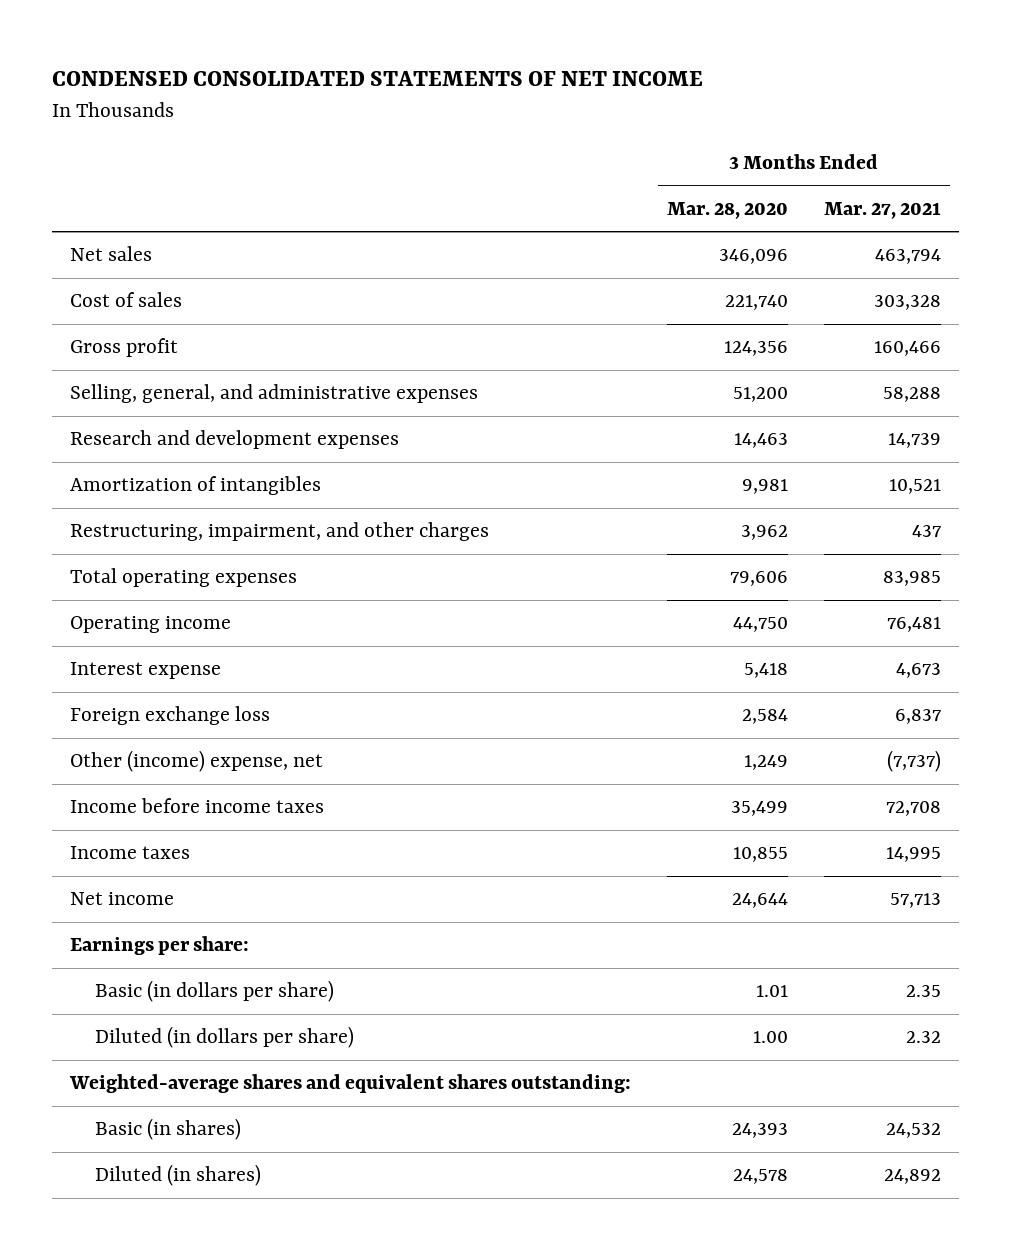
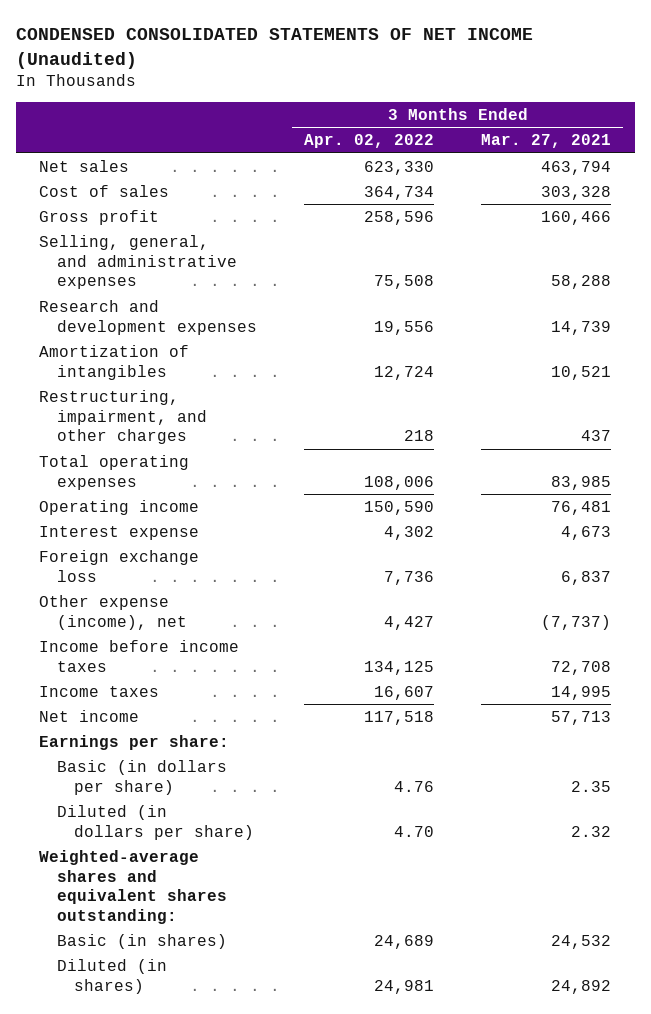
[51,71,703,87] CONDENSED CONSOLIDATED STATEMENTS OF NET INCOME -> [15,28,533,69] CONDENSED CONSOLIDATED STATEMENTS OF NET INCOME (Unaudited)
[666,201,788,219] Mar. 28, 2020 -> none
none -> [304,134,435,149] Apr. 02, 2022
[69,750,323,773] Other (income) expense, net -> [39,594,187,630] Other expense (income), net

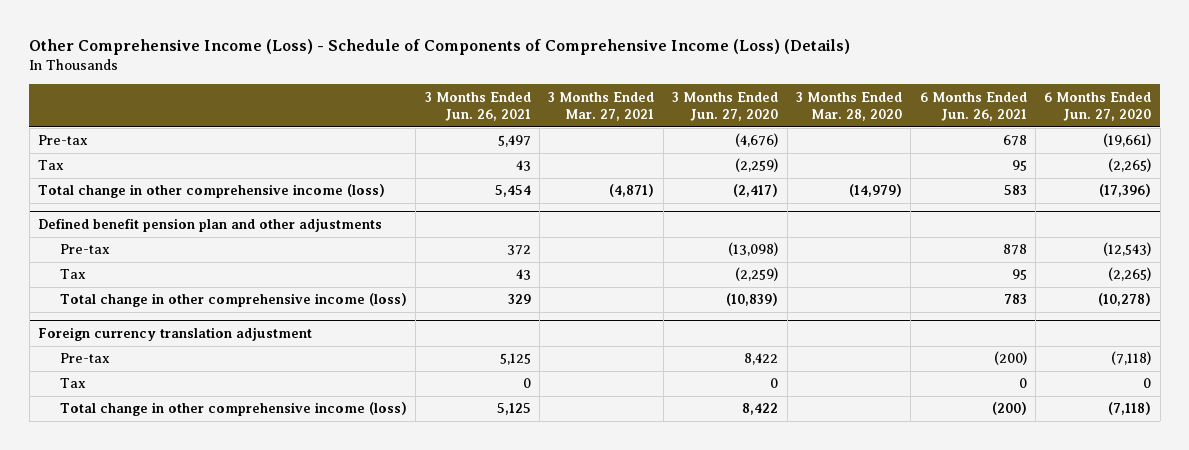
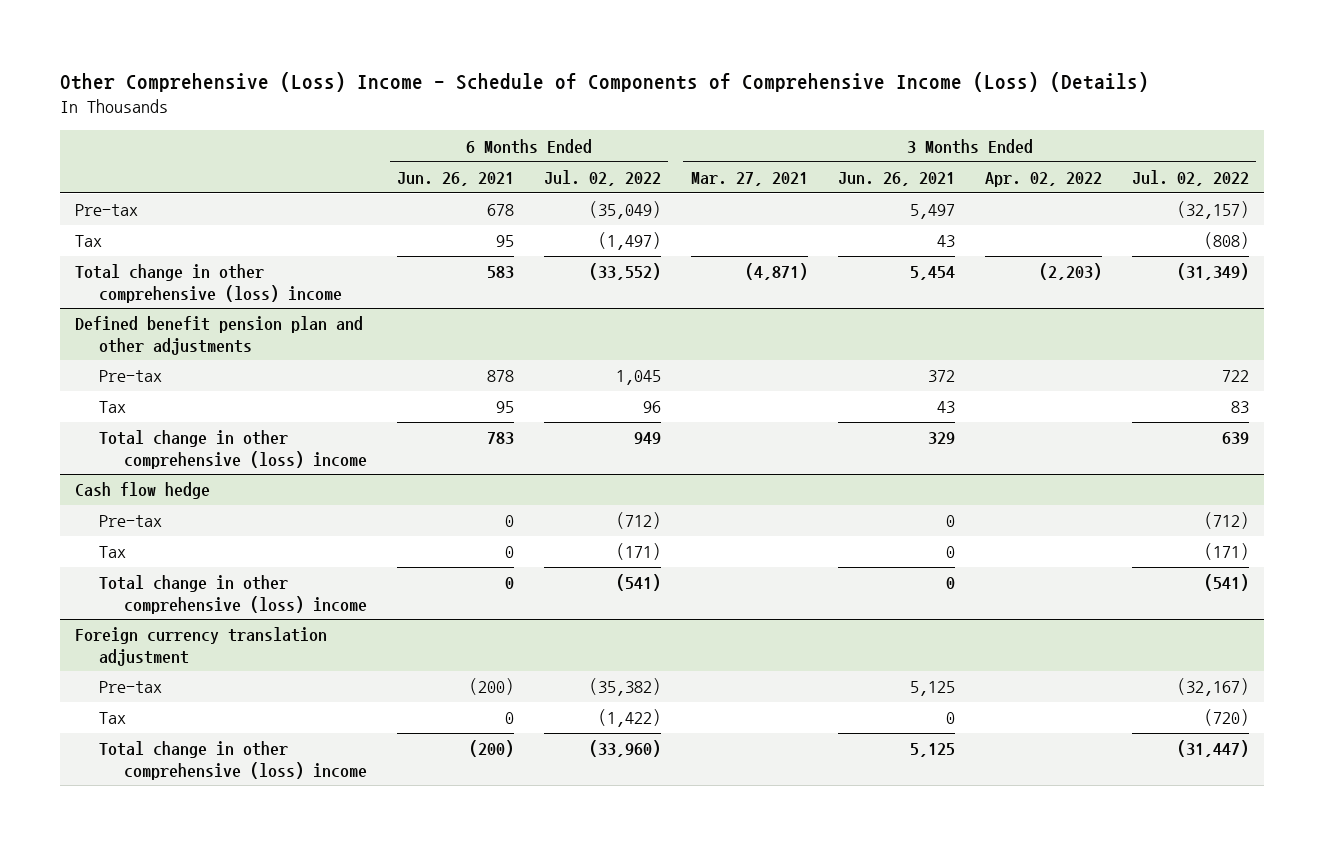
[29,39,851,56] Other Comprehensive Income (Loss) - Schedule of Components of Comprehensive Income (Loss) (Details) -> [59,71,1149,92] Other Comprehensive (Loss) Income - Schedule of Components of Comprehensive Income (Loss) (Details)
[672,91,779,121] 3 Months Ended Jun. 27, 2020 -> none
[795,91,902,121] 3 Months Ended Mar. 28, 2020 -> none
[1044,91,1152,121] 6 Months Ended Jun. 27, 2020 -> none
none -> [543,170,661,187] Jul. 02, 2022
none -> [984,172,1102,188] Apr. 02, 2022
none -> [1131,170,1249,187] Jul. 02, 2022
[38,184,386,199] Total change in other comprehensive income (loss) -> [74,264,343,303] Total change in other comprehensive (loss) income
[60,293,408,308] Total change in other comprehensive income (loss) -> [99,430,368,469] Total change in other comprehensive (loss) income
none -> [74,482,210,500] Cash flow hedge
none -> [99,515,163,528] Pre-tax
none -> [99,546,127,559] Tax
none -> [99,575,368,614] Total change in other comprehensive (loss) income
[60,402,408,417] Total change in other comprehensive income (loss) -> [99,741,368,780] Total change in other comprehensive (loss) income

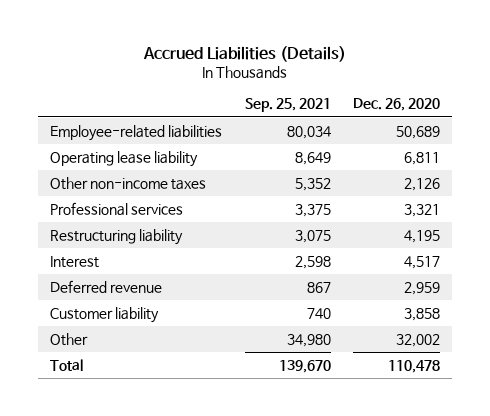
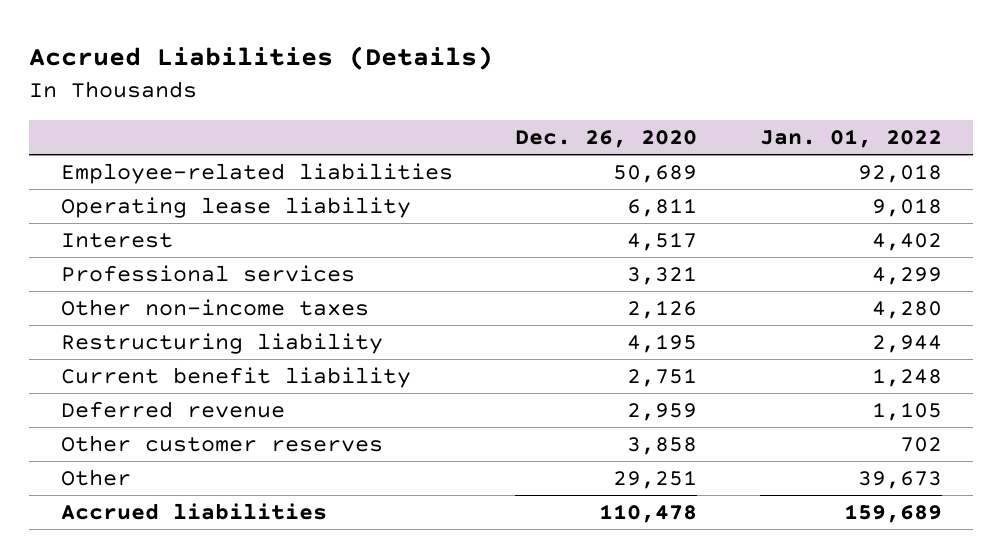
[244,98,331,113] Sep. 25, 2021 -> none
none -> [759,129,942,149] Jan. 01, 2022
[49,255,99,268] Interest -> [60,232,173,248] Interest
[49,176,206,190] Other non-income taxes -> [60,298,369,316] Other non-income taxes
none -> [60,366,411,388] Current benefit liability
[49,306,159,323] Customer liability -> [60,434,383,452] Other customer reserves
[396,333,441,347] 32,002 -> [613,469,698,489] 29,251
[49,358,83,371] Total -> [60,502,327,520] Accrued liabilities

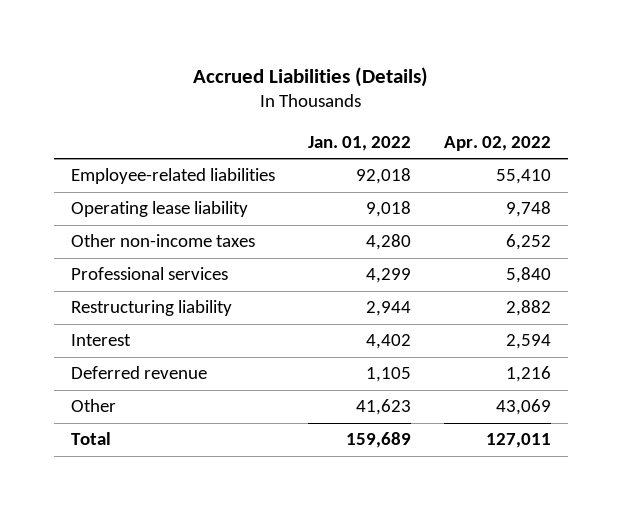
[515,130,698,149] Dec. 26, 2020 -> none
none -> [443,136,551,152] Apr. 02, 2022
[60,264,355,282] Professional services -> [70,267,228,281] Professional services
[60,366,411,388] Current benefit liability -> none
[60,232,173,248] Interest -> [70,334,131,347] Interest
[60,434,383,452] Other customer reserves -> none
[857,470,942,489] 39,673 -> [355,399,411,416] 41,623
[60,502,327,520] Accrued liabilities -> [70,432,111,446] Total

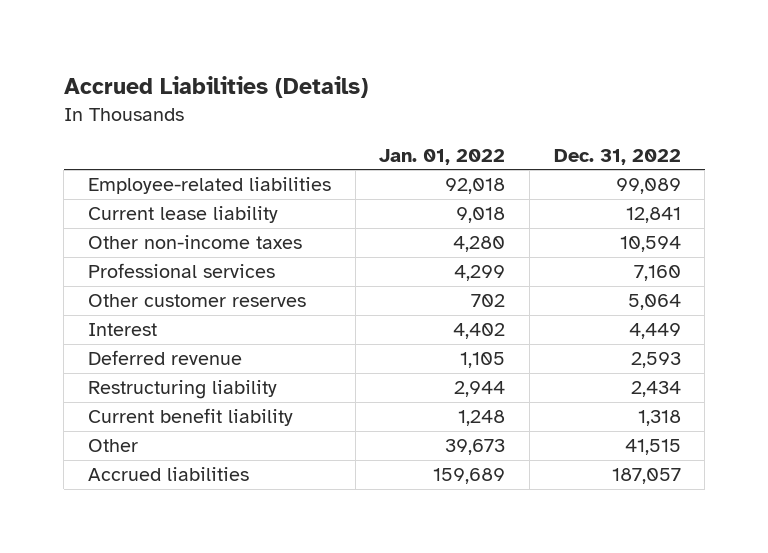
[443,136,551,152] Apr. 02, 2022 -> none
none -> [553,148,681,165] Dec. 31, 2022
[70,201,248,218] Operating lease liability -> [87,205,278,223] Current lease liability
none -> [87,293,306,307] Other customer reserves
[70,300,232,317] Restructuring liability -> [87,379,277,399] Restructuring liability
none -> [87,407,293,426] Current benefit liability
[355,399,411,416] 41,623 -> [445,438,506,455] 39,673
[70,432,111,446] Total -> [87,466,249,481] Accrued liabilities

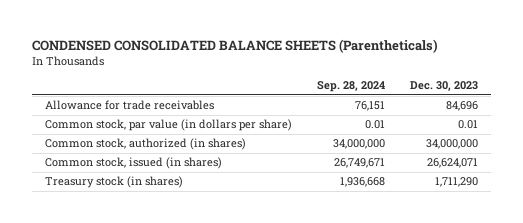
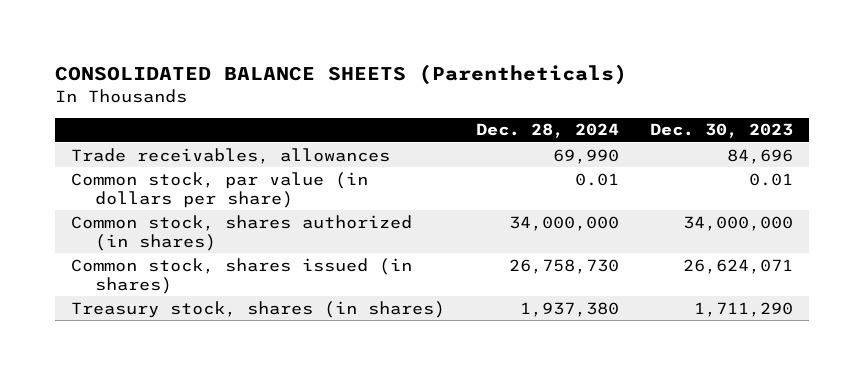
[32,38,439,53] CONDENSED CONSOLIDATED BALANCE SHEETS (Parentheticals) -> [55,63,628,85] CONSOLIDATED BALANCE SHEETS (Parentheticals)
[317,81,386,93] Sep. 28, 2024 -> none
none -> [475,123,619,139] Dec. 28, 2024
[44,100,214,111] Allowance for trade receivables -> [70,147,390,164] Trade receivables, allowances
[44,138,246,151] Common stock, authorized (in shares) -> [70,214,412,251] Common stock, shares authorized (in shares)
[44,157,222,170] Common stock, issued (in shares) -> [70,257,412,294] Common stock, shares issued (in shares)
[44,176,183,189] Treasury stock (in shares) -> [70,300,445,318] Treasury stock, shares (in shares)

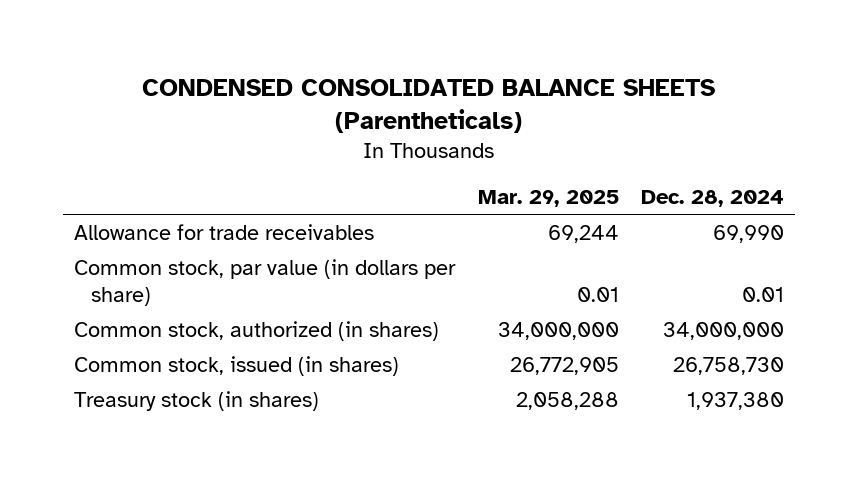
[55,63,628,85] CONSOLIDATED BALANCE SHEETS (Parentheticals) -> [142,79,716,134] CONDENSED CONSOLIDATED BALANCE SHEETS (Parentheticals)
[649,123,793,139] Dec. 30, 2023 -> none
none -> [477,189,619,207] Mar. 29, 2025
[70,147,390,164] Trade receivables, allowances -> [74,223,375,240] Allowance for trade receivables
[70,214,412,251] Common stock, shares authorized (in shares) -> [74,320,440,341] Common stock, authorized (in shares)
[70,257,412,294] Common stock, shares issued (in shares) -> [74,355,400,376] Common stock, issued (in shares)
[70,300,445,318] Treasury stock, shares (in shares) -> [74,390,320,411] Treasury stock (in shares)

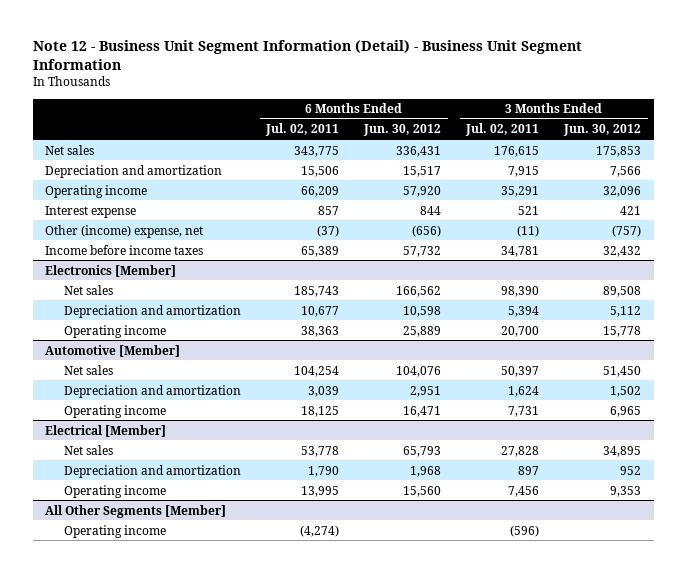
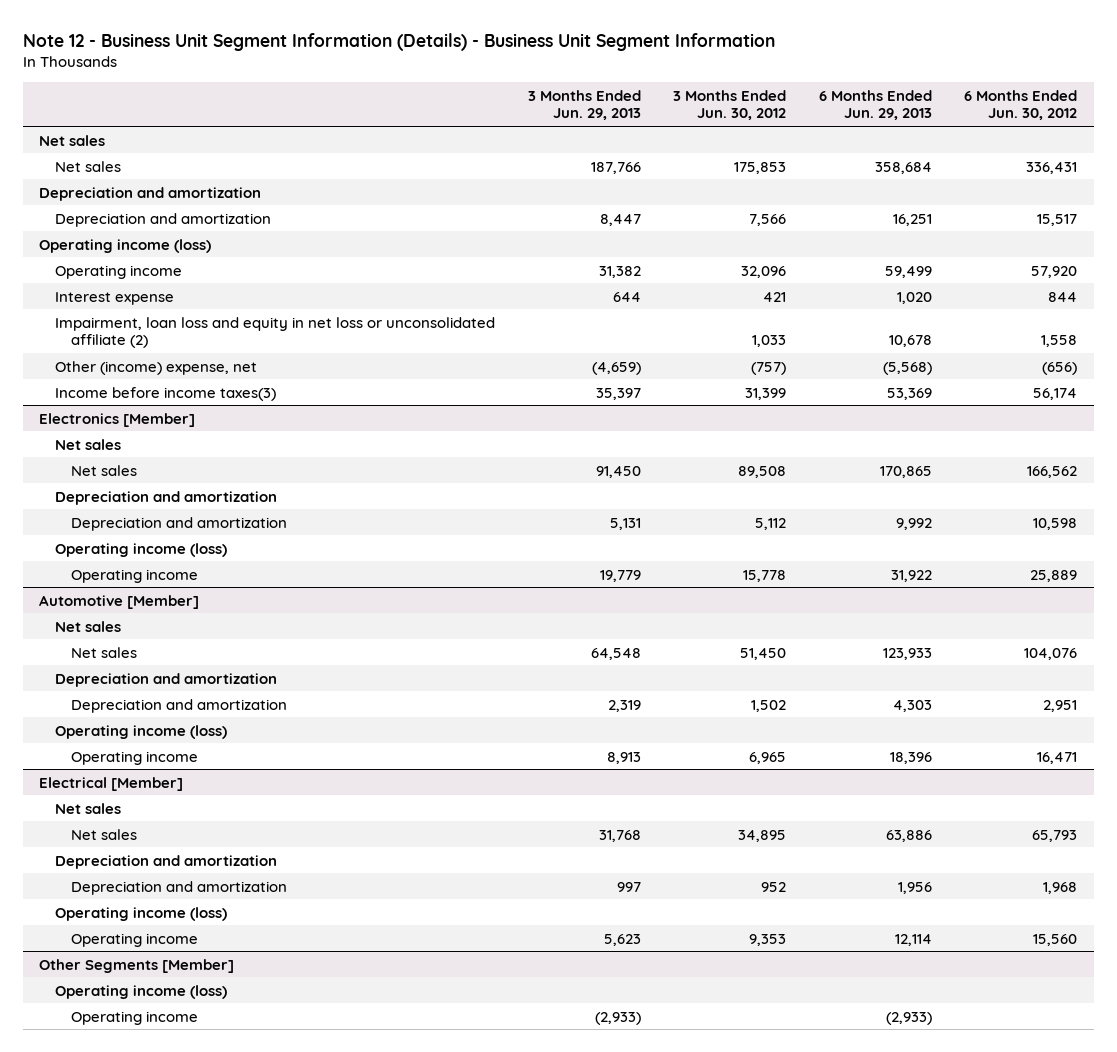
[32,40,582,71] Note 12 - Business Unit Segment Information (Detail) - Business Unit Segment Information -> [23,32,776,51] Note 12 - Business Unit Segment Information (Details) - Business Unit Segment Information
[265,123,340,137] Jul. 02, 2011 -> none
[465,123,540,137] Jul. 02, 2011 -> none
none -> [527,89,641,121] 3 Months Ended Jun. 29, 2013
none -> [818,89,932,121] 6 Months Ended Jun. 29, 2013
none -> [39,134,106,146] Net sales
none -> [39,186,262,201] Depreciation and amortization
none -> [39,238,212,253] Operating income (loss)
none -> [55,316,496,349] Impairment, loan loss and equity in net loss or unconsolidated affiliate (2)
[45,244,204,255] Income before income taxes -> [55,386,277,401] Income before income taxes(3)
[403,245,442,257] 57,732 -> [1033,387,1078,400] 56,174
[603,245,642,257] 32,432 -> [745,387,787,400] 31,399
none -> [55,438,122,450] Net sales
none -> [55,490,278,505] Depreciation and amortization
none -> [55,542,228,557] Operating income (loss)
none -> [55,620,122,632] Net sales
none -> [55,672,278,687] Depreciation and amortization
none -> [55,724,228,739] Operating income (loss)
none -> [55,802,122,814] Net sales
none -> [55,854,278,869] Depreciation and amortization
none -> [55,906,228,921] Operating income (loss)
[45,504,227,518] All Other Segments [Member] -> [39,958,235,973] Other Segments [Member]
none -> [55,984,228,999] Operating income (loss)

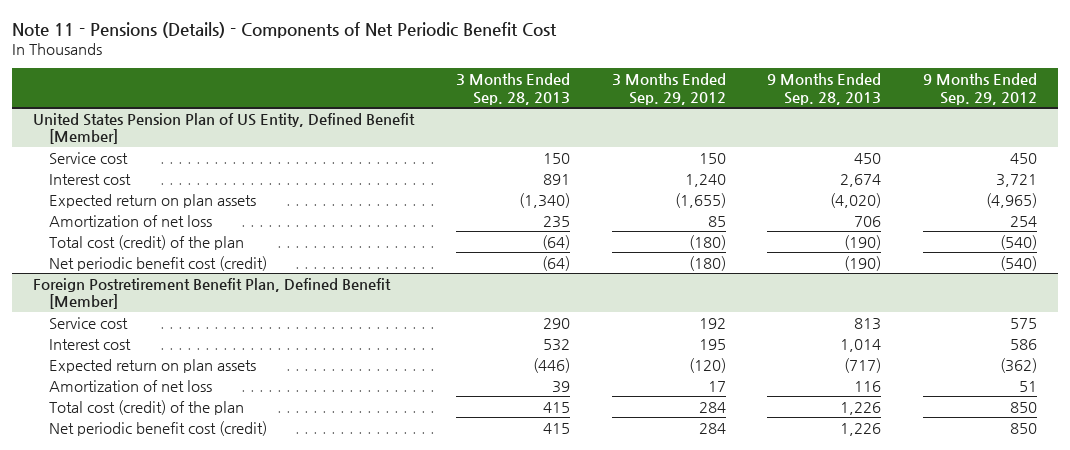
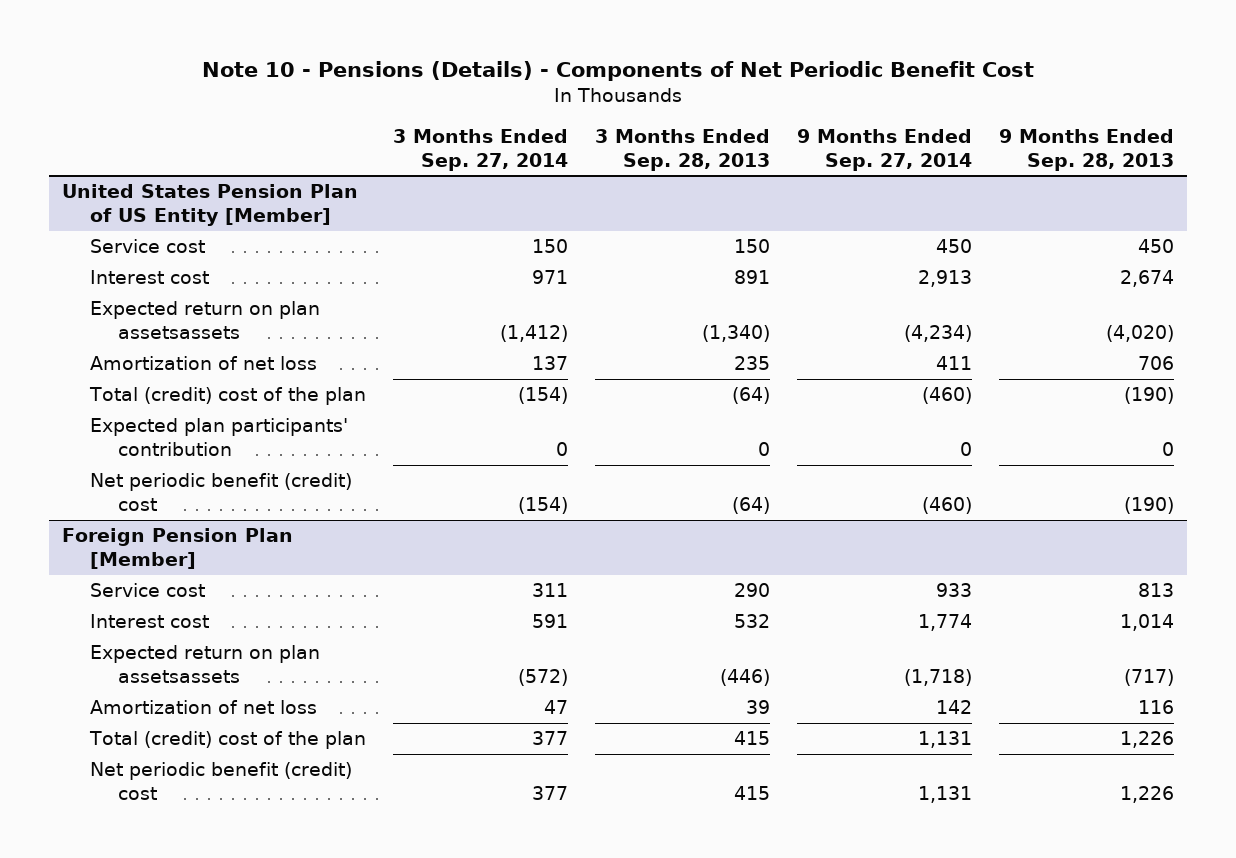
[12,21,558,38] Note 11 - Pensions (Details) - Components of Net Periodic Benefit Cost -> [201,61,1034,82] Note 10 - Pensions (Details) - Components of Net Periodic Benefit Cost
[611,73,726,105] 3 Months Ended Sep. 29, 2012 -> none
[923,73,1038,105] 9 Months Ended Sep. 29, 2012 -> none
none -> [392,128,568,171] 3 Months Ended Sep. 27, 2014
none -> [796,128,972,171] 9 Months Ended Sep. 27, 2014
[33,112,416,145] United States Pension Plan of US Entity, Defined Benefit [Member] -> [62,184,359,226] United States Pension Plan of US Entity [Member]
[48,193,256,208] Expected return on plan assets -> [90,301,321,339] Expected return on plan assetsassets
[33,277,392,310] Foreign Postretirement Benefit Plan, Defined Benefit [Member] -> none
[48,234,244,250] Total cost (credit) of the plan -> [89,387,367,406] Total (credit) cost of the plan
none -> [90,418,349,456] Expected plan participants' contribution
[48,255,267,271] Net periodic benefit cost (credit) -> [90,473,353,511] Net periodic benefit (credit) cost
none -> [62,528,294,569] Foreign Pension Plan [Member]
[48,358,256,373] Expected return on plan assets -> [90,645,321,683] Expected return on plan assetsassets
[48,399,244,415] Total cost (credit) of the plan -> [89,731,367,750] Total (credit) cost of the plan
[48,420,267,436] Net periodic benefit cost (credit) -> [90,762,353,800] Net periodic benefit (credit) cost

